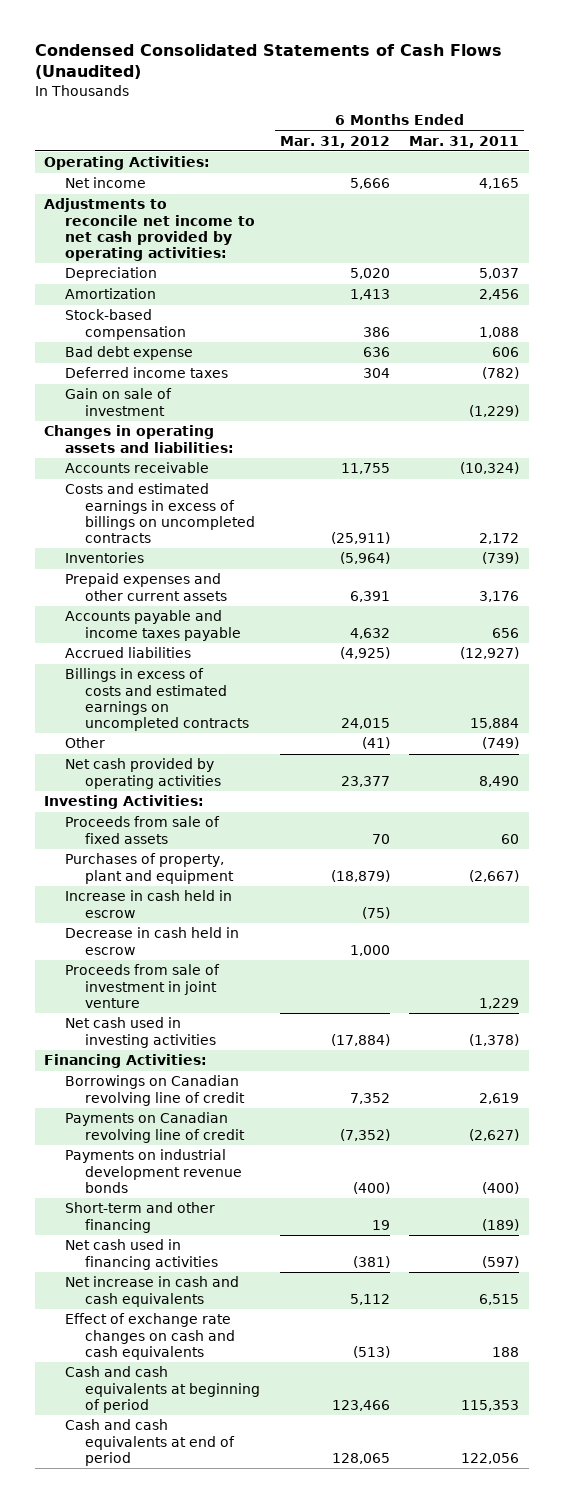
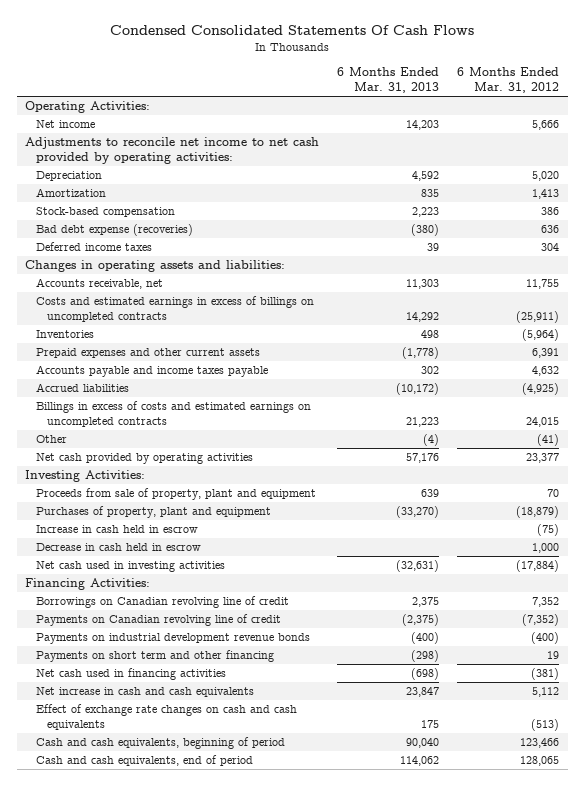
[34,43,502,80] Condensed Consolidated Statements of Cash Flows (Unaudited) -> [110,25,475,36] Condensed Consolidated Statements Of Cash Flows
[409,135,520,148] Mar. 31, 2011 -> none
none -> [337,67,440,94] 6 Months Ended Mar. 31, 2013
[64,346,193,361] Bad debt expense -> [36,224,194,237] Bad debt expense (recoveries)
[64,388,172,416] Gain on sale of investment -> none
[64,462,209,474] Accounts receivable -> [36,278,164,290] Accounts receivable, net
[64,816,220,844] Proceeds from sale of fixed assets -> [36,488,317,501] Proceeds from sale of property, plant and equipment
[64,964,220,1008] Proceeds from sale of investment in joint venture -> none
[64,1202,215,1233] Short-term and other financing -> [36,650,275,663] Payments on short term and other financing
[64,1366,261,1413] Cash and cash equivalents at beginning of period -> [36,737,286,750] Cash and cash equivalents, beginning of period
[64,1419,236,1466] Cash and cash equivalents at end of period -> [36,755,254,767] Cash and cash equivalents, end of period

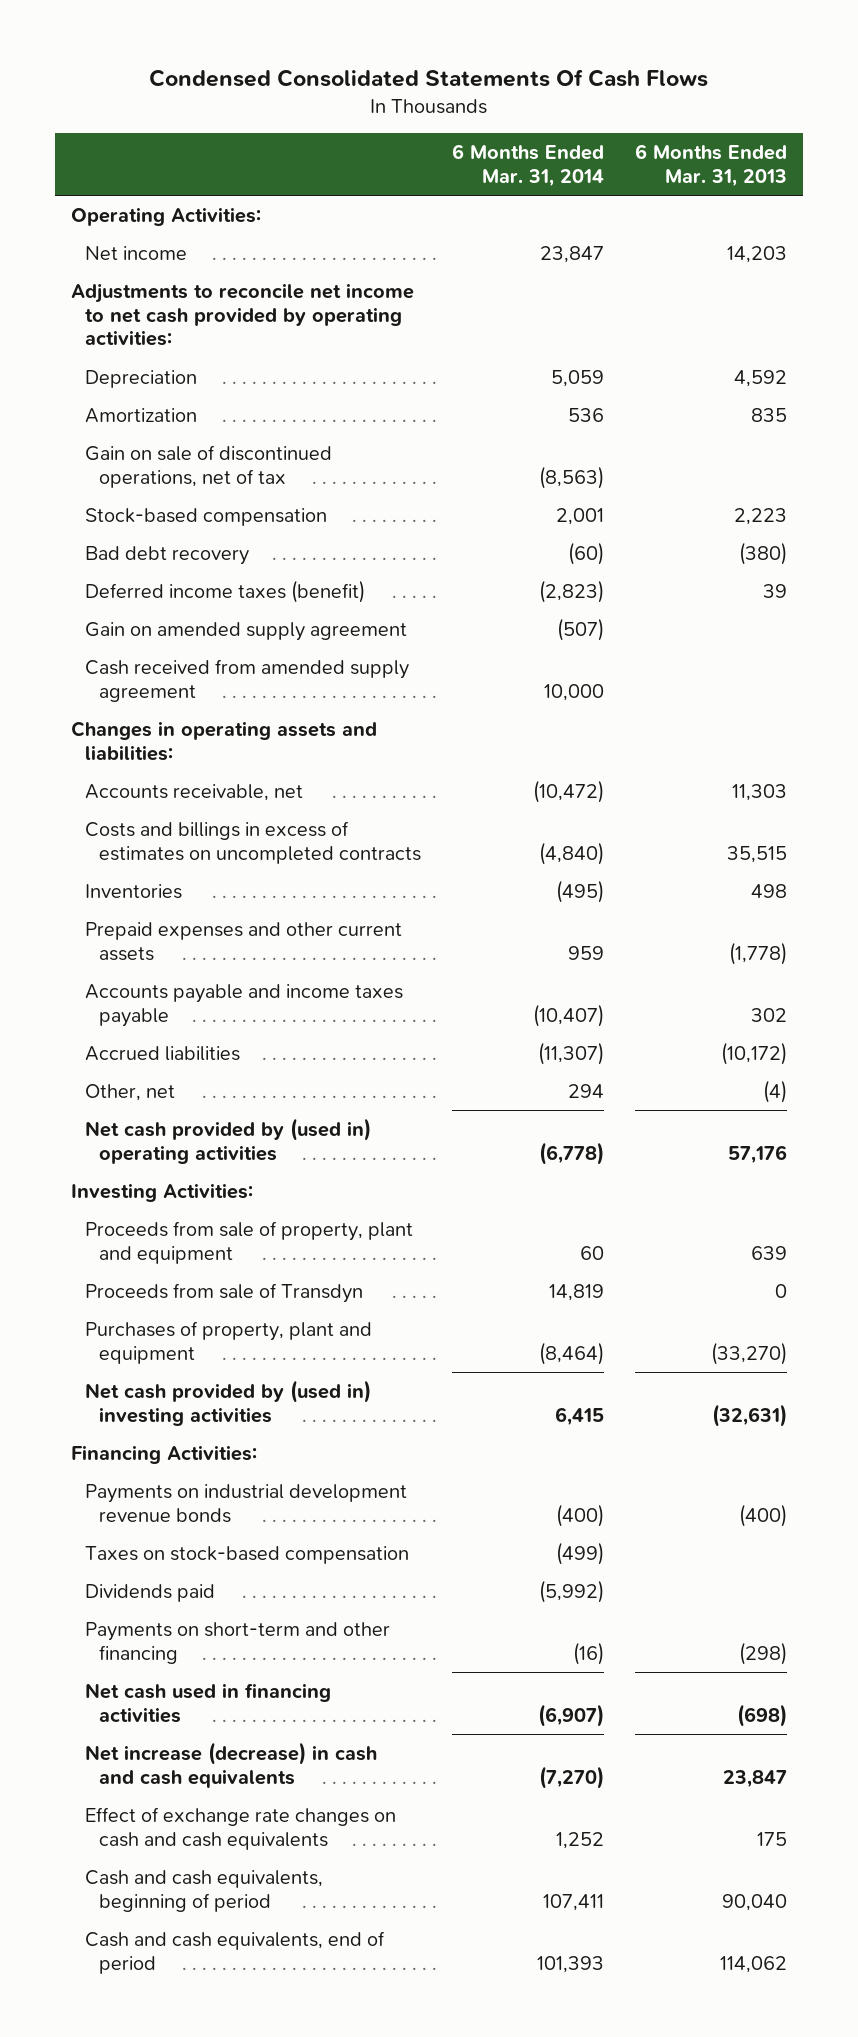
[456,67,559,94] 6 Months Ended Mar. 31, 2012 -> none
none -> [452,144,605,187] 6 Months Ended Mar. 31, 2014
none -> [84,445,332,488] Gain on sale of discontinued operations, net of tax
[36,224,194,237] Bad debt expense (recoveries) -> none
none -> [84,546,249,566] Bad debt recovery
[36,242,153,252] Deferred income taxes -> [84,580,365,604] Deferred income taxes (benefit)
none -> [84,622,407,642] Gain on amended supply agreement
none -> [84,659,409,702] Cash received from amended supply agreement
[36,296,315,323] Costs and estimated earnings in excess of billings on uncompleted contracts -> [84,821,422,864] Costs and billings in excess of estimates on uncompleted contracts
[406,312,440,323] 14,292 -> [727,845,788,863] 35,515
[36,401,312,428] Billings in excess of costs and estimated earnings on uncompleted contracts -> none
[36,435,68,444] Other -> [84,1084,175,1102] Other, net
[36,453,254,465] Net cash provided by operating activities -> [84,1118,371,1164] Net cash provided by (used in) operating activities
none -> [84,1283,363,1304] Proceeds from sale of Transdyn
[36,525,199,534] Increase in cash held in escrow -> none
[36,543,202,552] Decrease in cash held in escrow -> none
[36,561,226,573] Net cash used in investing activities -> [84,1380,371,1426] Net cash provided by (used in) investing activities
[36,596,290,609] Borrowings on Canadian revolving line of credit -> none
[36,614,282,627] Payments on Canadian revolving line of credit -> none
none -> [84,1546,409,1565] Taxes on stock-based compensation
none -> [84,1584,215,1603] Dividends paid
[36,650,275,663] Payments on short term and other financing -> [84,1622,390,1664] Payments on short-term and other financing
[36,687,255,698] Net increase in cash and cash equivalents -> [84,1742,377,1788] Net increase (decrease) in cash and cash equivalents

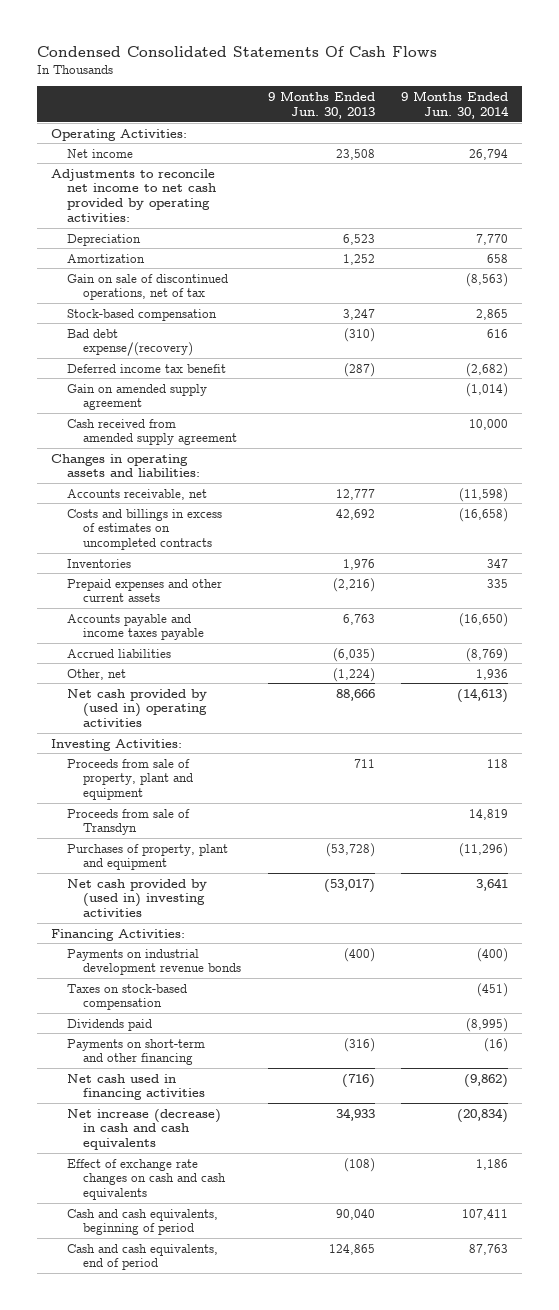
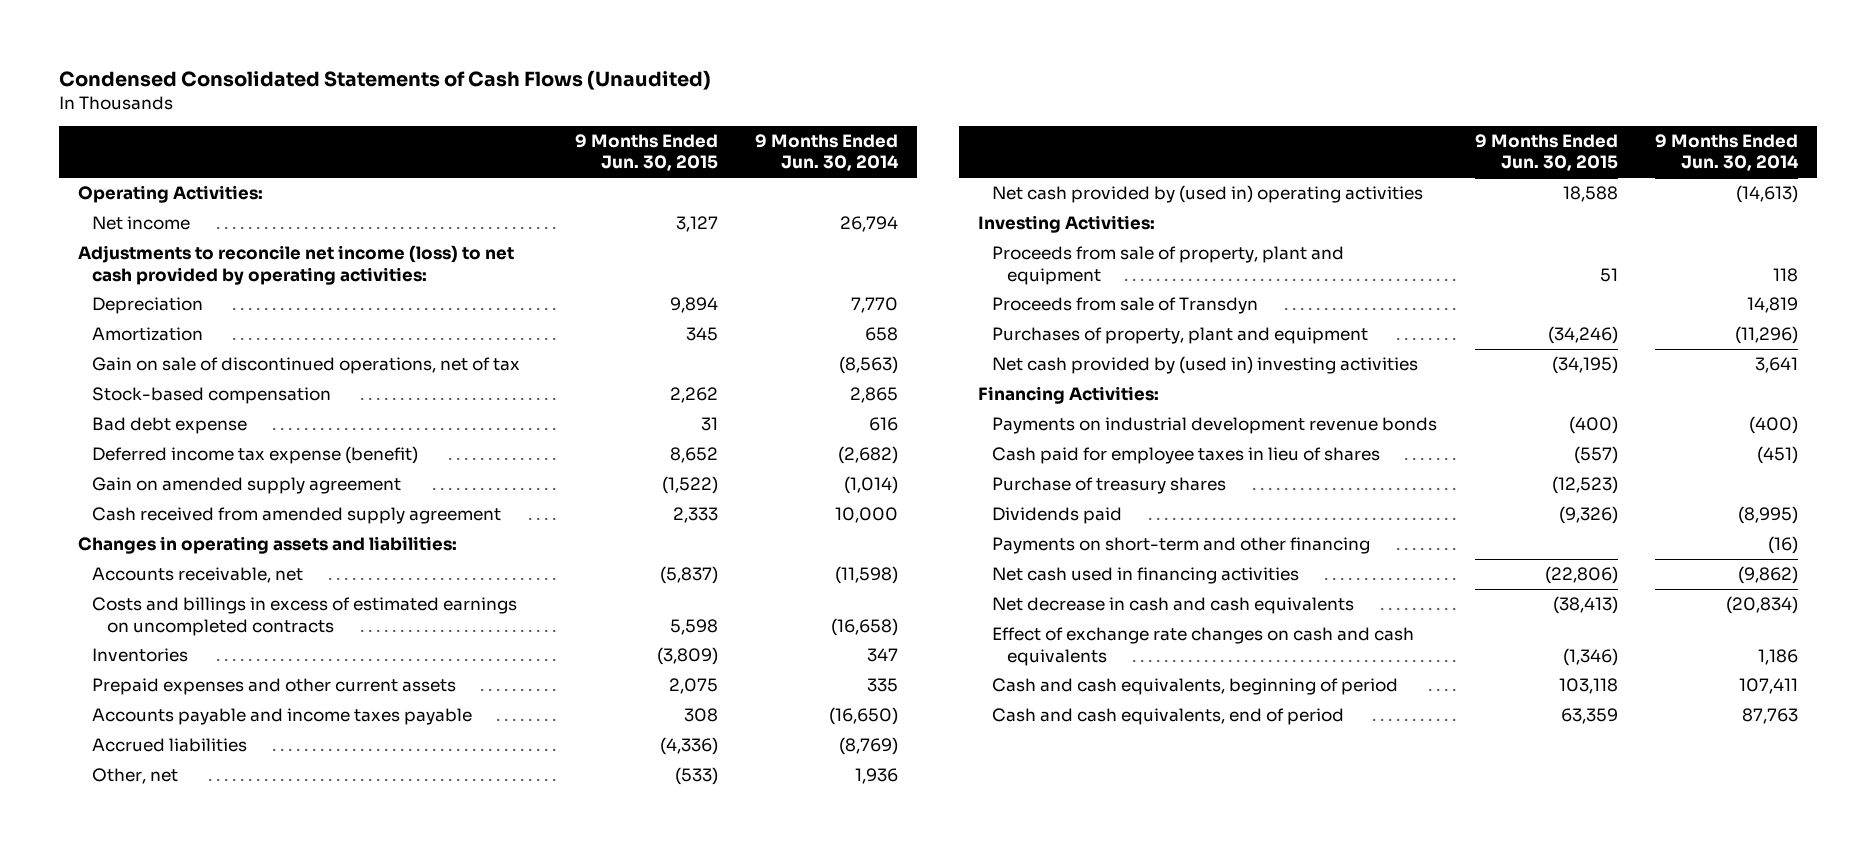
[37,45,438,57] Condensed Consolidated Statements Of Cash Flows -> [59,69,712,90] Condensed Consolidated Statements of Cash Flows (Unaudited)
[267,90,375,119] 9 Months Ended Jun. 30, 2013 -> none
none -> [574,133,718,172] 9 Months Ended Jun. 30, 2015
[50,168,216,222] Adjustments to reconcile net income to net cash provided by operating activities: -> [77,245,514,285] Adjustments to reconcile net income (loss) to net cash provided by operating activities:
[66,328,193,357] Bad debt expense/(recovery) -> [92,417,248,435] Bad debt expense
[66,363,226,373] Deferred income tax benefit -> [92,446,419,465] Deferred income tax expense (benefit)
[66,508,222,551] Costs and billings in excess of estimates on uncompleted contracts -> [92,597,518,636] Costs and billings in excess of estimated earnings on uncompleted contracts
[66,983,187,1011] Taxes on stock-based compensation -> [992,447,1381,465] Cash paid for employee taxes in lieu of shares
none -> [992,477,1227,495] Purchase of treasury shares
[66,1108,221,1151] Net increase (decrease) in cash and cash equivalents -> [992,597,1355,615] Net decrease in cash and cash equivalents

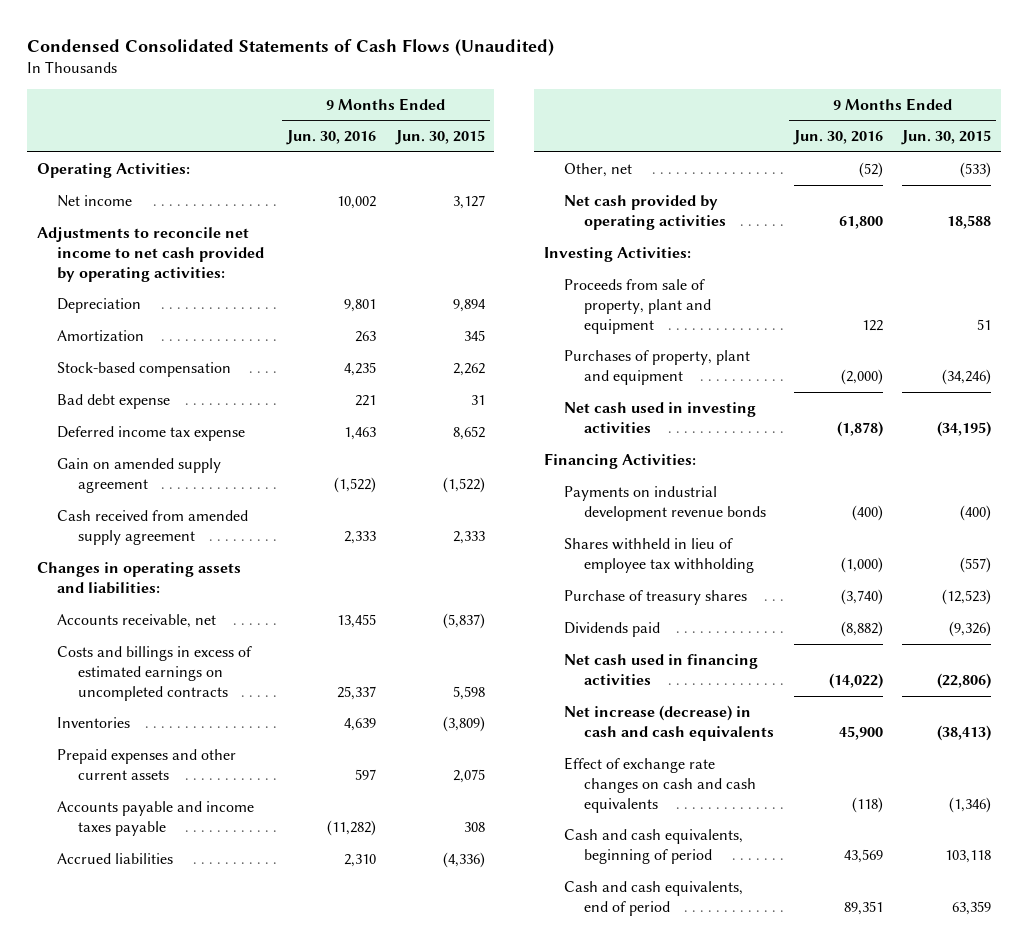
[754,133,899,172] 9 Months Ended Jun. 30, 2014 -> none
none -> [286,130,377,146] Jun. 30, 2016
[77,245,514,285] Adjustments to reconcile net income (loss) to net cash provided by operating activities: -> [36,226,265,282] Adjustments to reconcile net income to net cash provided by operating activities:
[92,357,521,375] Gain on sale of discontinued operations, net of tax -> none
[92,446,419,465] Deferred income tax expense (benefit) -> [57,425,246,441] Deferred income tax expense
[992,185,1424,204] Net cash provided by (used in) operating activities -> [563,194,727,230] Net cash provided by operating activities
[992,297,1259,315] Proceeds from sale of Transdyn -> none
[992,356,1419,375] Net cash provided by (used in) investing activities -> [563,401,756,433] Net cash used in investing activities
[992,447,1381,465] Cash paid for employee taxes in lieu of shares -> [563,537,755,573] Shares withheld in lieu of employee tax withholding
[992,537,1371,555] Payments on short-term and other financing -> none
[992,597,1355,615] Net decrease in cash and cash equivalents -> [563,704,775,741] Net increase (decrease) in cash and cash equivalents

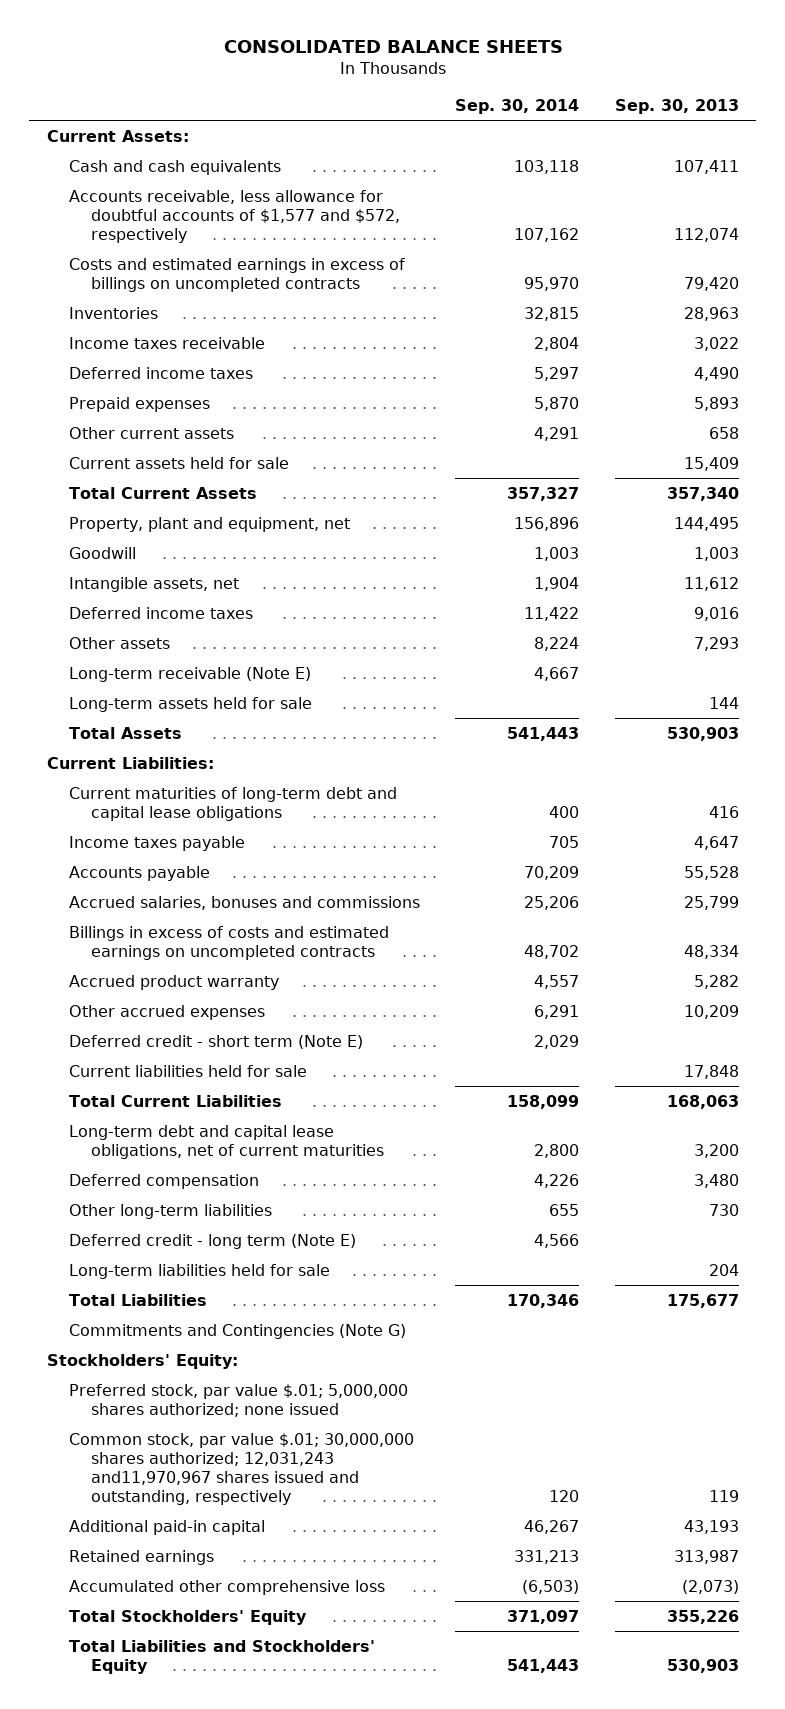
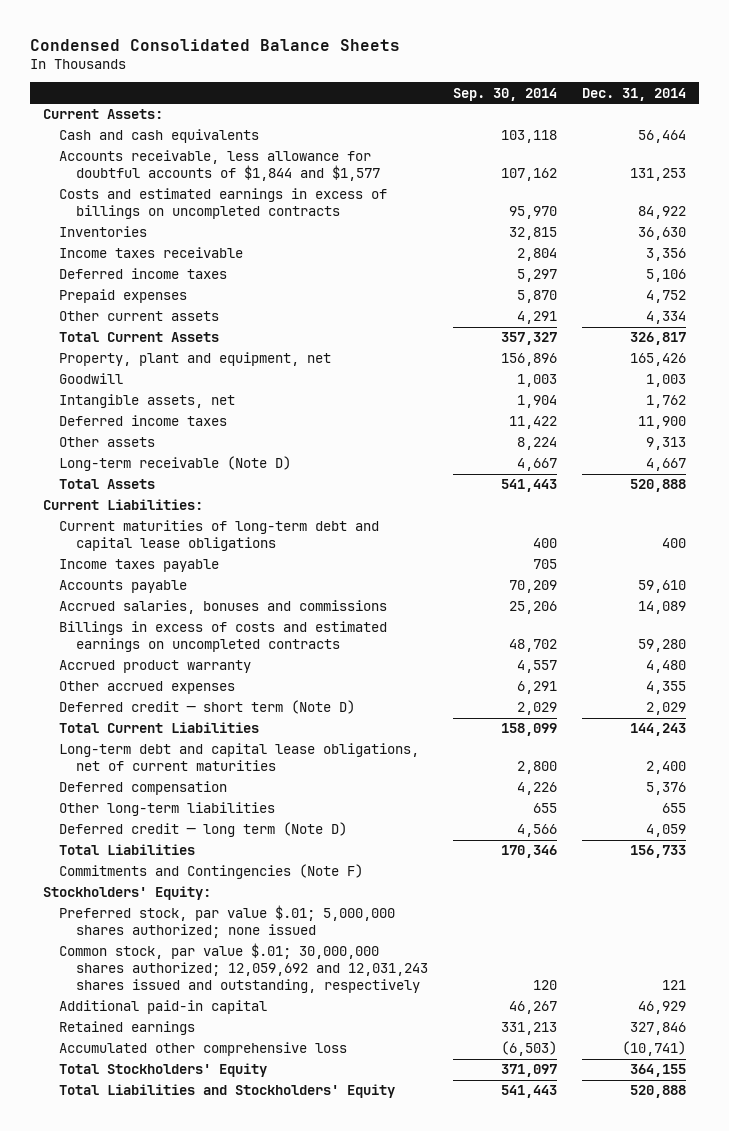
[223,40,563,54] CONSOLIDATED BALANCE SHEETS -> [29,38,400,51] Condensed Consolidated Balance Sheets
[614,98,739,114] Sep. 30, 2013 -> none
none -> [582,87,687,101] Dec. 31, 2014
[68,189,400,243] Accounts receivable, less allowance for doubtful accounts of $1,577 and $572, respectively -> [59,150,380,182] Accounts receivable, less allowance for doubtful accounts of $1,844 and $1,577
[68,456,289,469] Current assets held for sale -> none
[68,696,312,712] Long-term assets held for sale -> none
[68,666,311,682] Long-term receivable (Note E) -> [59,456,292,472] Long-term receivable (Note D)
[68,1064,307,1077] Current liabilities held for sale -> none
[68,1034,363,1049] Deferred credit - short term (Note E) -> [59,700,356,715] Deferred credit ─ short term (Note D)
[68,1263,330,1279] Long-term liabilities held for sale -> none
[68,1233,356,1249] Deferred credit - long term (Note E) -> [59,822,348,838] Deferred credit ─ long term (Note D)
[68,1323,406,1339] Commitments and Contingencies (Note G) -> [59,864,364,880] Commitments and Contingencies (Note F)
[68,1432,414,1506] Common stock, par value $.01; 30,000,000 shares authorized; 12,031,243 and11,970,967 shares issued and outstanding, respectively -> [59,943,428,993] Common stock, par value $.01; 30,000,000 shares authorized; 12,059,692 and 12,031,243 shares issued and outstanding, respectively

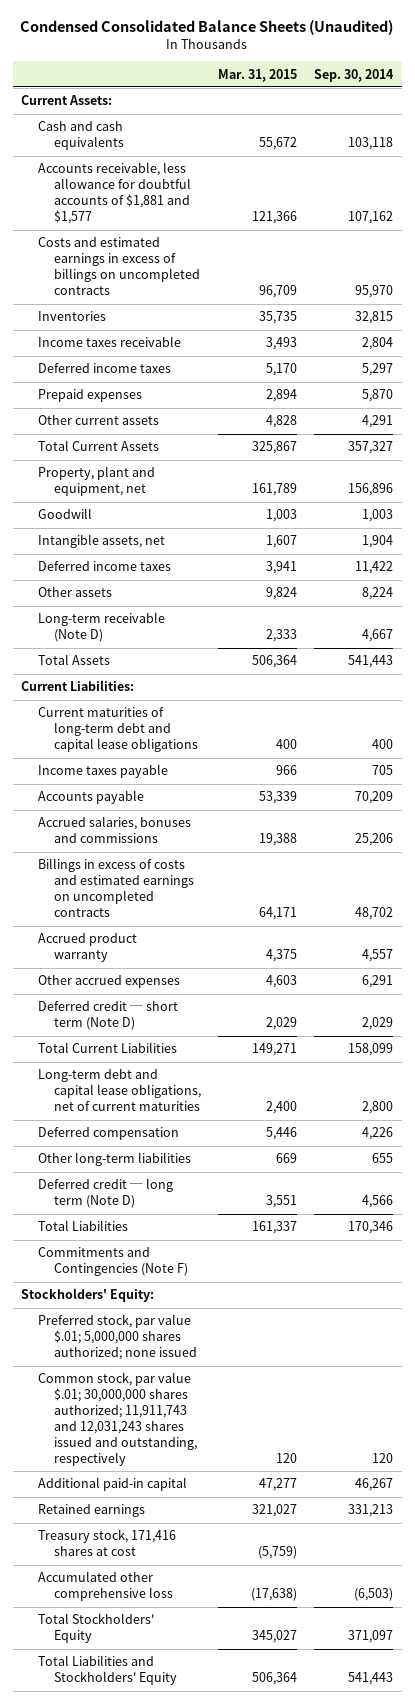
[29,38,400,51] Condensed Consolidated Balance Sheets -> [20,20,394,36] Condensed Consolidated Balance Sheets (Unaudited)
[582,87,687,101] Dec. 31, 2014 -> none
none -> [218,68,298,82] Mar. 31, 2015
[59,150,380,182] Accounts receivable, less allowance for doubtful accounts of $1,844 and $1,577 -> [37,162,192,225] Accounts receivable, less allowance for doubtful accounts of $1,881 and $1,577
[59,943,428,993] Common stock, par value $.01; 30,000,000 shares authorized; 12,059,692 and 12,031,243 shares issued and outstanding, respectively -> [37,1372,198,1467] Common stock, par value $.01; 30,000,000 shares authorized; 11,911,743 and 12,031,243 shares issued and outstanding, respectively
none -> [37,1529,176,1557] Treasury stock, 171,416 shares at cost

